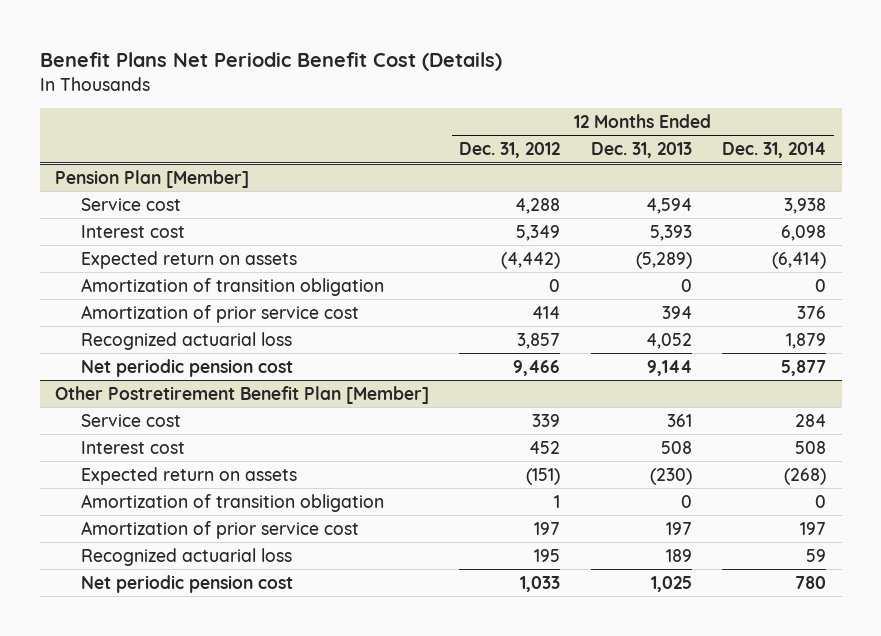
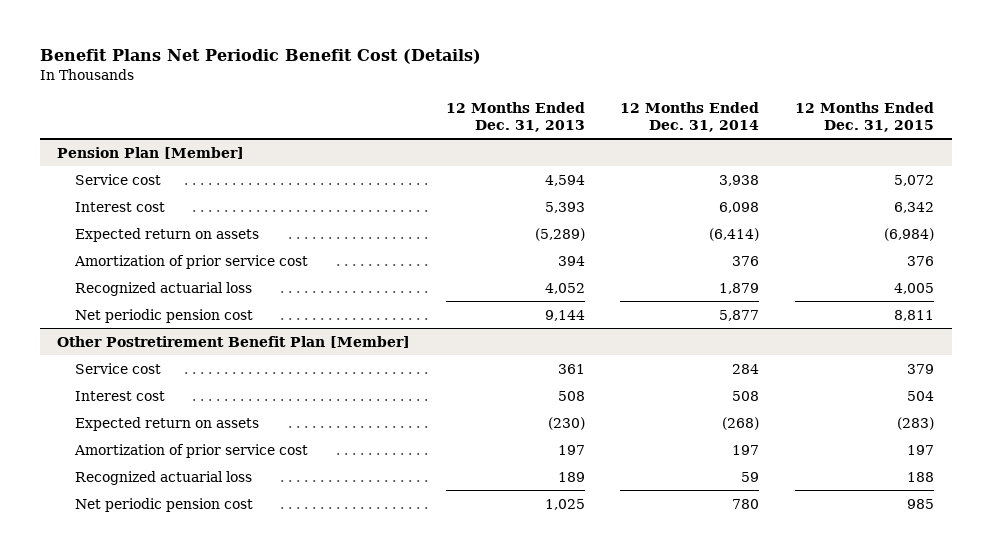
[459,142,561,159] Dec. 31, 2012 -> none
none -> [794,101,934,132] 12 Months Ended Dec. 31, 2015
[80,277,384,296] Amortization of transition obligation -> none
[80,493,384,512] Amortization of transition obligation -> none

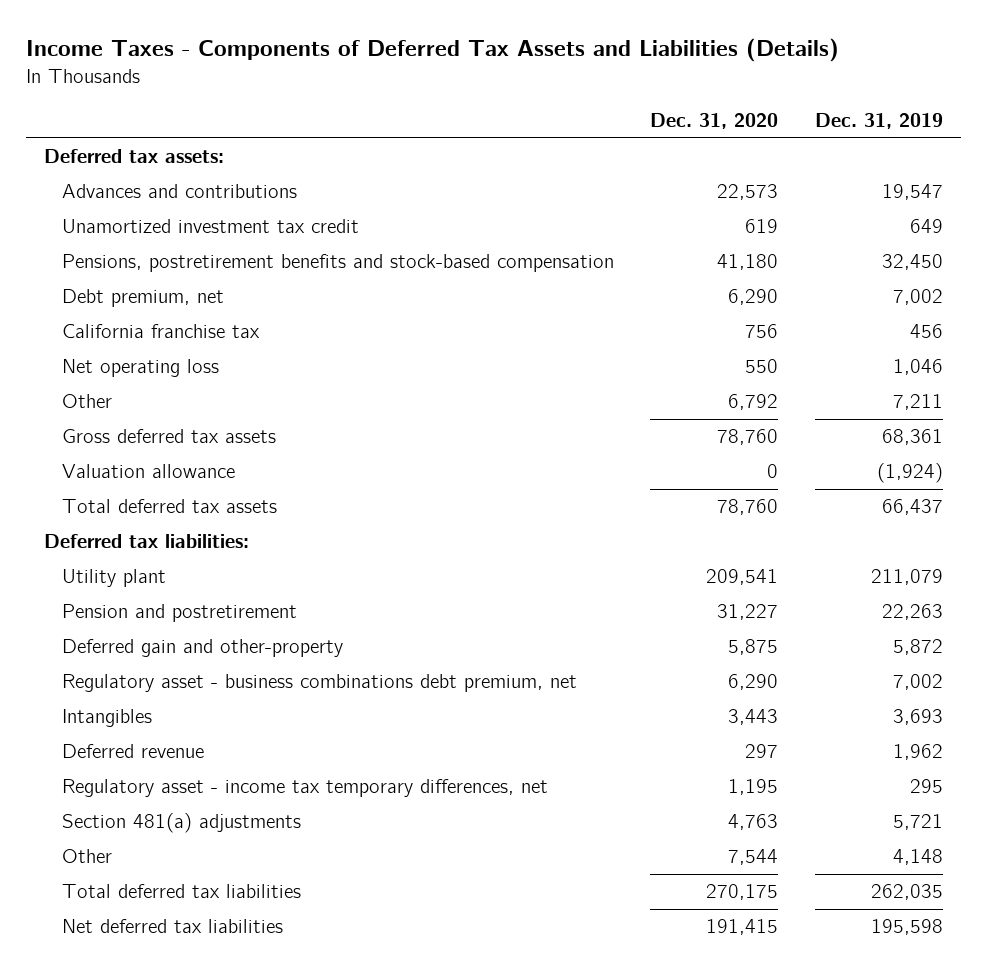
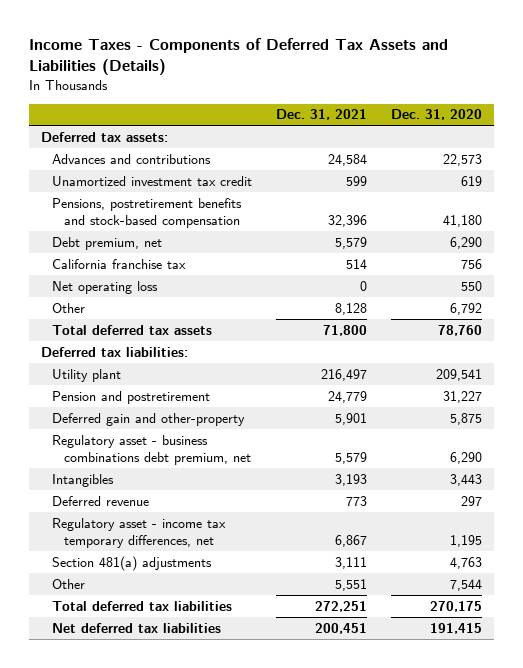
[814,113,943,130] Dec. 31, 2019 -> none
none -> [276,109,368,121] Dec. 31, 2021
[61,429,276,444] Gross deferred tax assets -> none
[61,464,235,479] Valuation allowance -> none

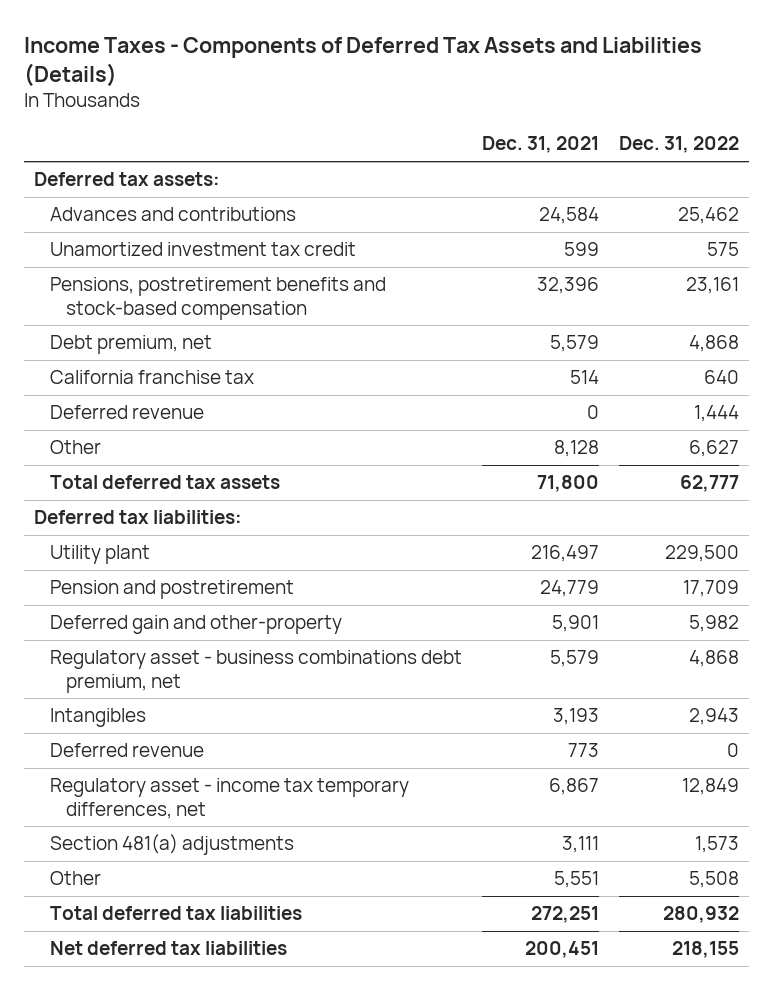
[391,109,483,121] Dec. 31, 2020 -> none
none -> [618,136,739,154] Dec. 31, 2022
[52,280,159,294] Net operating loss -> none
none -> [49,405,204,420] Deferred revenue

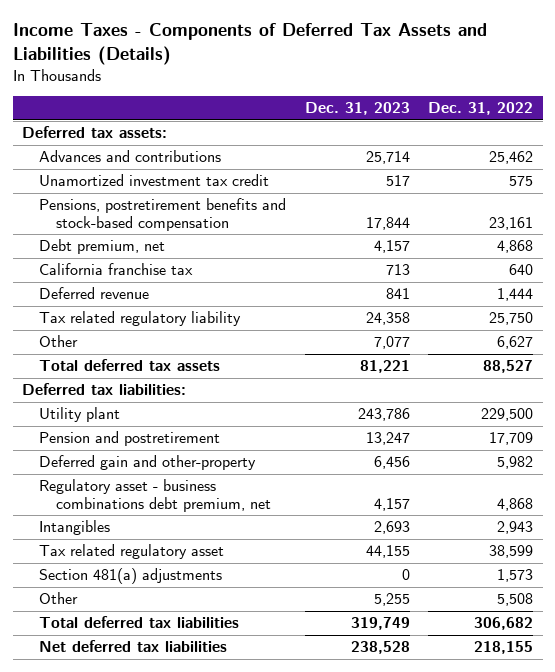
[481,136,599,154] Dec. 31, 2021 -> none
none -> [304,102,410,116] Dec. 31, 2023
none -> [38,311,241,327] Tax related regulatory liability
[679,475,739,493] 62,777 -> [483,360,534,374] 88,527
[49,743,204,758] Deferred revenue -> none
[49,778,409,819] Regulatory asset - income tax temporary differences, net -> none
none -> [38,544,224,560] Tax related regulatory asset
[662,906,739,924] 280,932 -> [474,617,534,631] 306,682

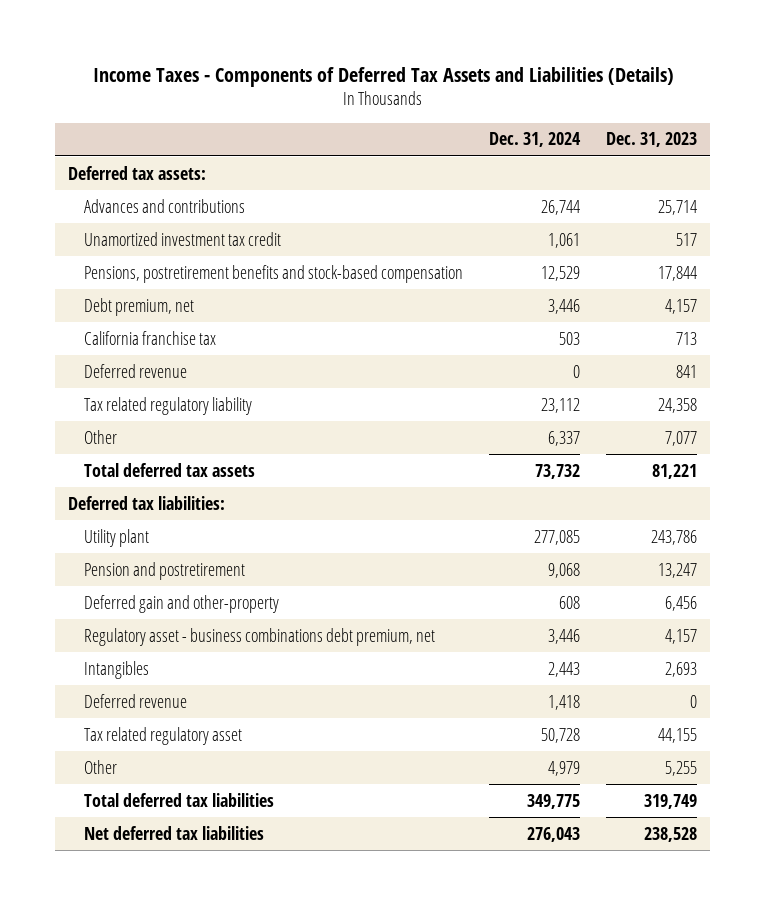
[428,102,534,116] Dec. 31, 2022 -> none
none -> [489,132,582,148] Dec. 31, 2024
none -> [84,693,188,708] Deferred revenue
[38,568,222,585] Section 481(a) adjustments -> none

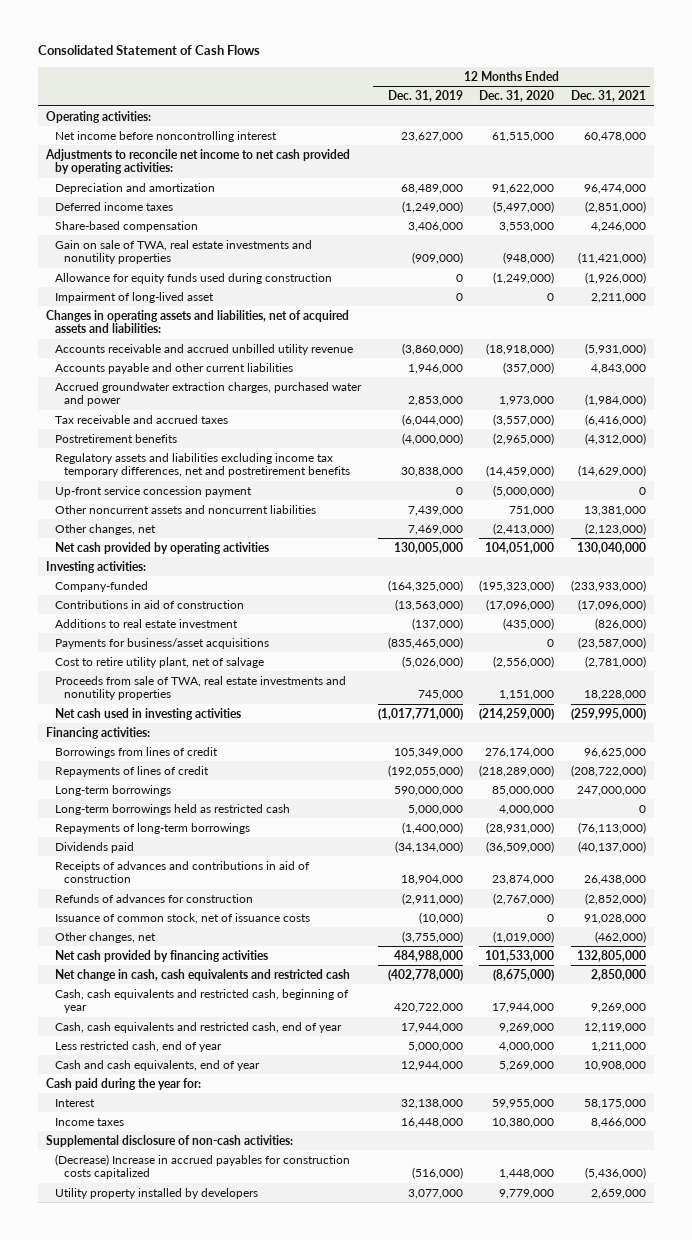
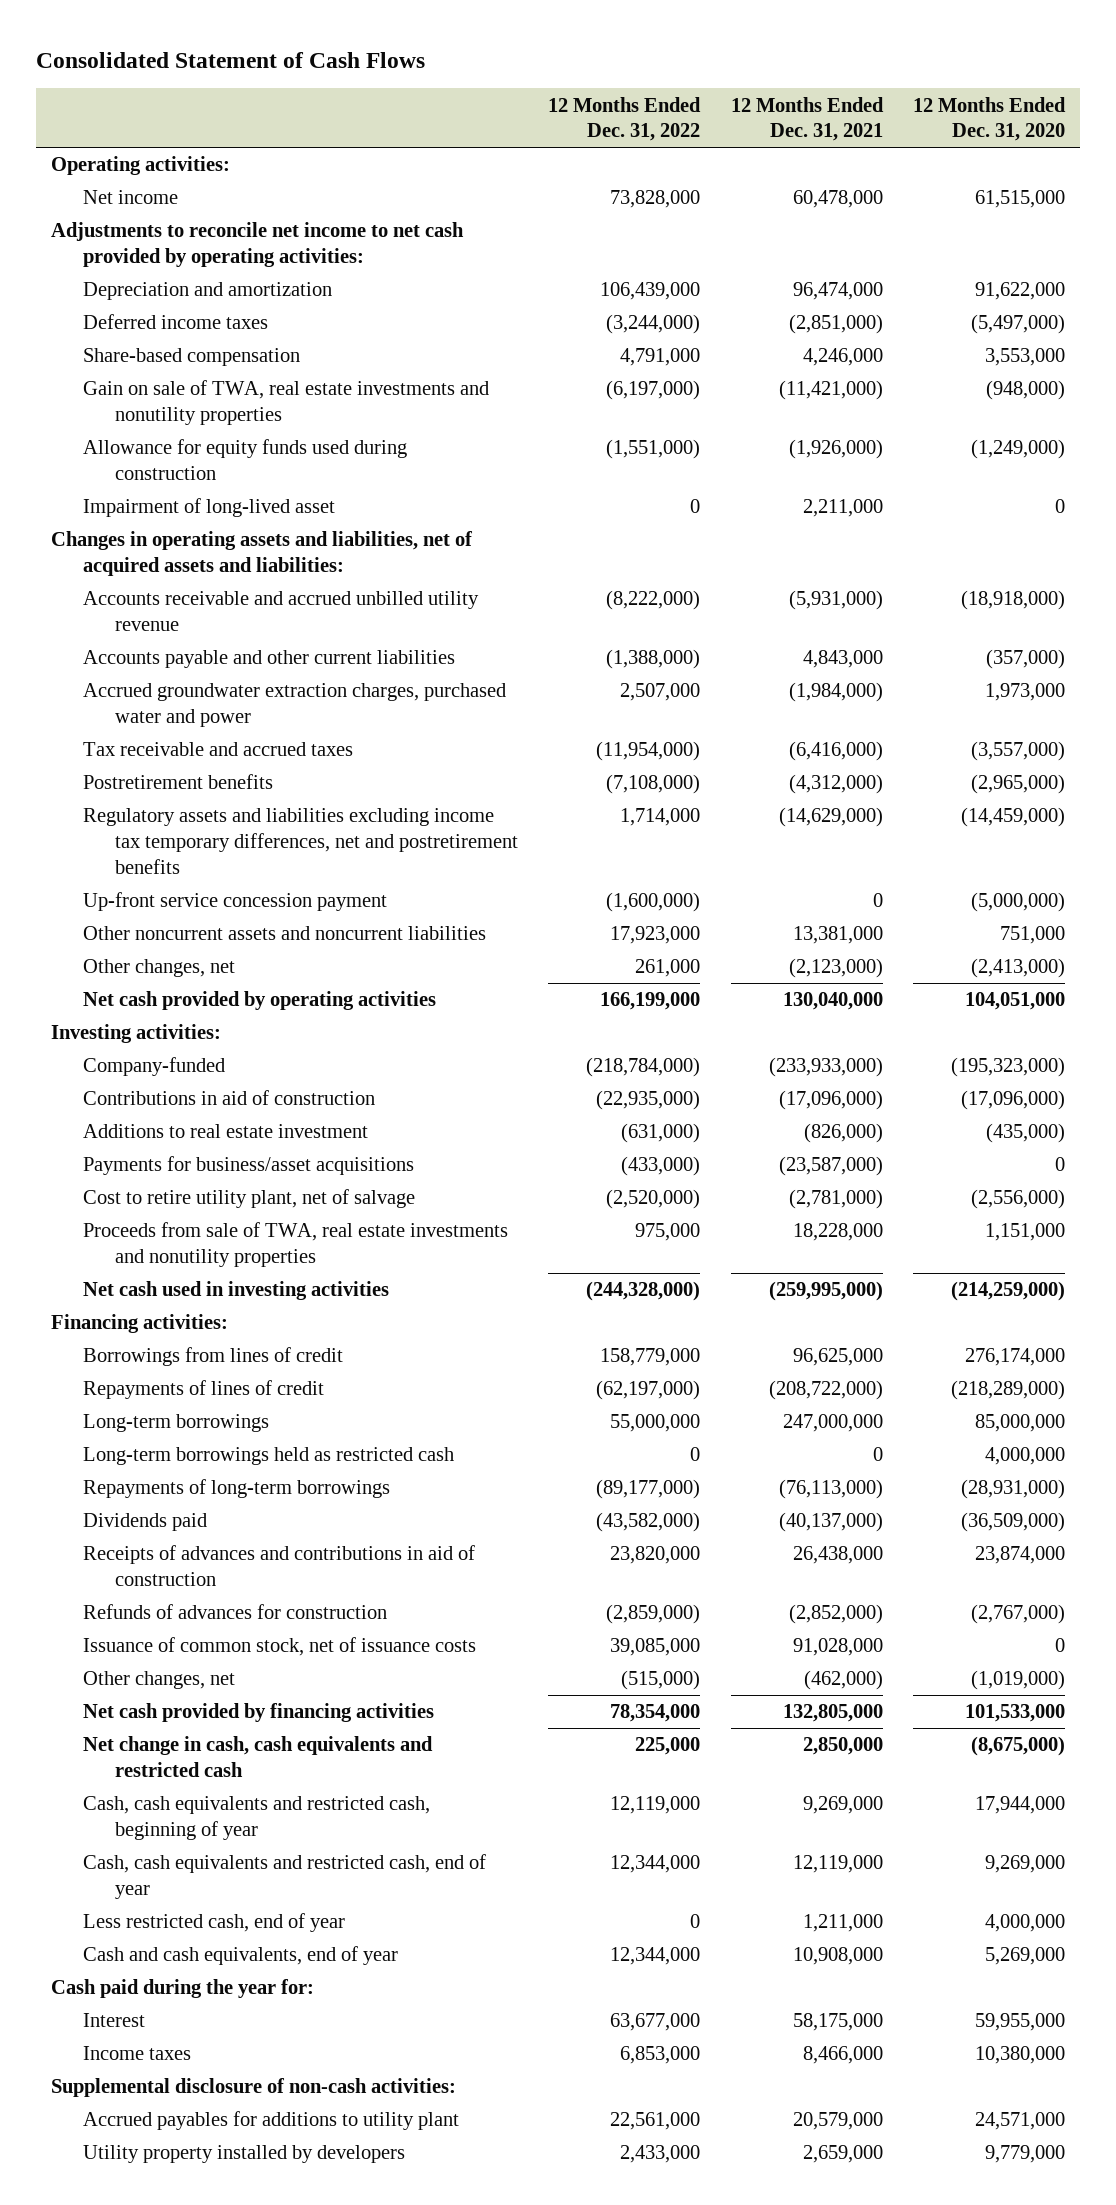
[387,90,463,103] Dec. 31, 2019 -> none
none -> [548,96,702,142] 12 Months Ended Dec. 31, 2022
[54,130,277,142] Net income before noncontrolling interest -> [82,190,178,205] Net income
[54,1153,350,1180] (Decrease) Increase in accrued payables for construction costs capitalized -> none
none -> [82,2111,459,2131] Accrued payables for additions to utility plant

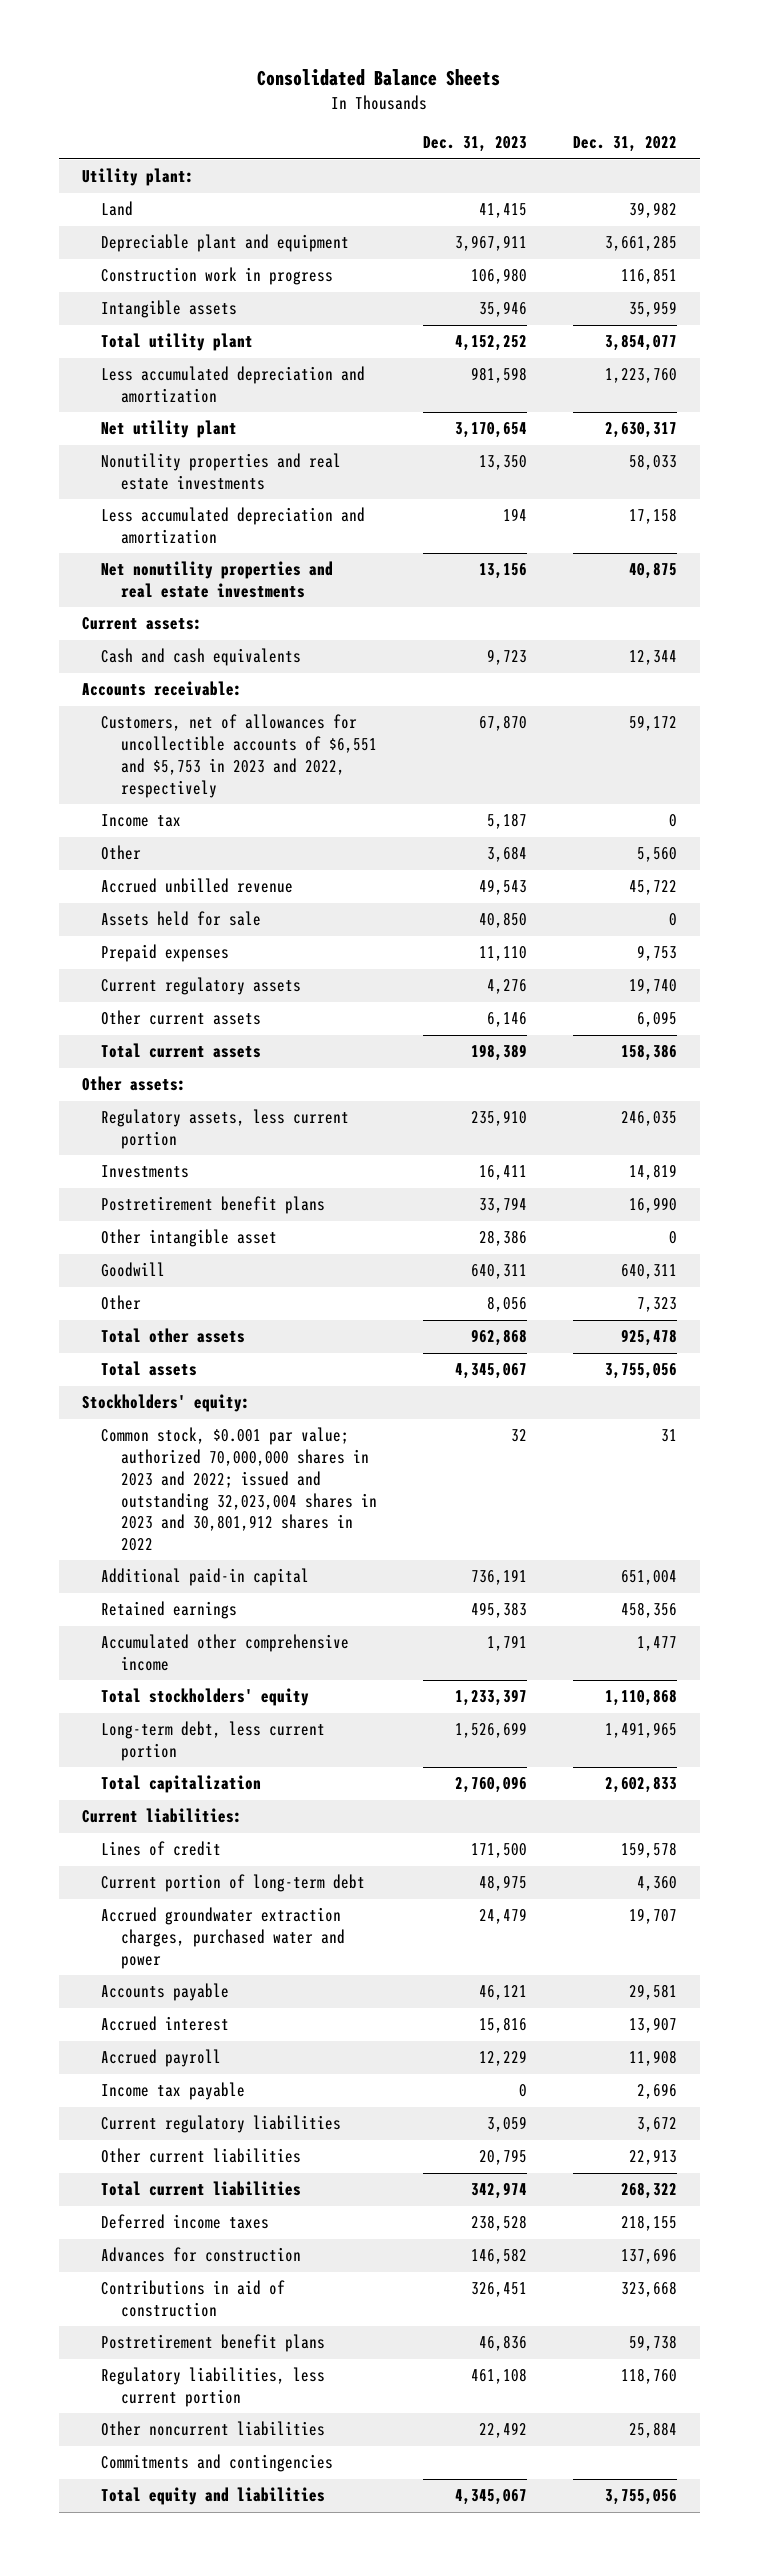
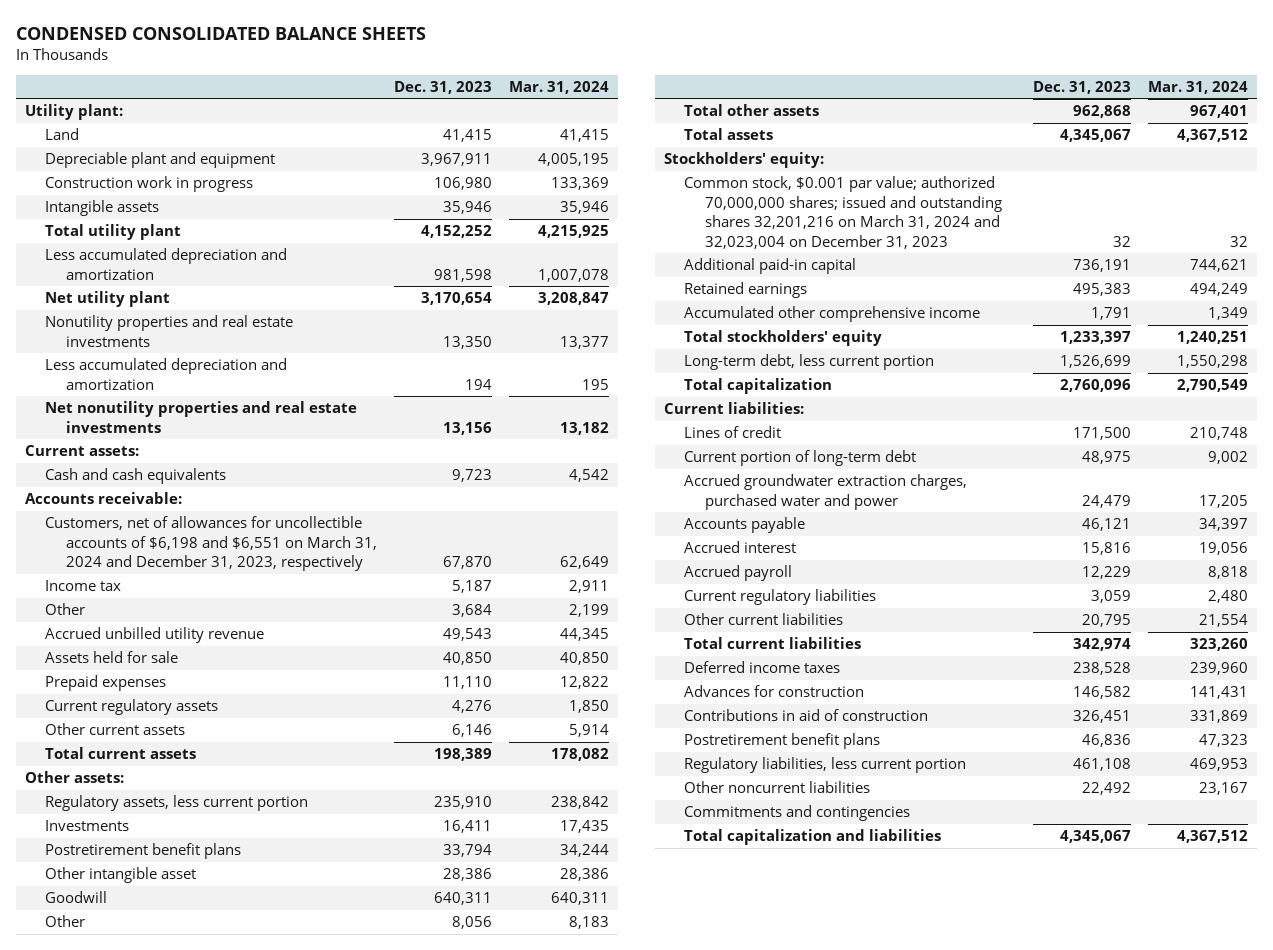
[257,69,501,87] Consolidated Balance Sheets -> [16,26,427,40] CONDENSED CONSOLIDATED BALANCE SHEETS
[573,136,678,153] Dec. 31, 2022 -> none
none -> [509,81,610,95] Mar. 31, 2024
[101,714,377,798] Customers, net of allowances for uncollectible accounts of $6,551 and $5,753 in 2023 and 2022, respectively -> [45,516,377,572] Customers, net of allowances for uncollectible accounts of $6,198 and $6,551 on March 31, 2024 and December 31, 2023, respectively
[101,878,294,894] Accrued unbilled revenue -> [45,627,265,644] Accrued unbilled utility revenue
[101,1427,377,1552] Common stock, $0.001 par value; authorized 70,000,000 shares in 2023 and 2022; issued and outstanding 32,023,004 shares in 2023 and 30,801,912 shares in 2022 -> [684,176,1002,249] Common stock, $0.001 par value; authorized 70,000,000 shares; issued and outstanding shares 32,201,216 on March 31, 2024 and 32,023,004 on December 31, 2023
[101,2082,246,2101] Income tax payable -> none
[101,2487,326,2506] Total equity and liabilities -> [684,829,942,846] Total capitalization and liabilities

